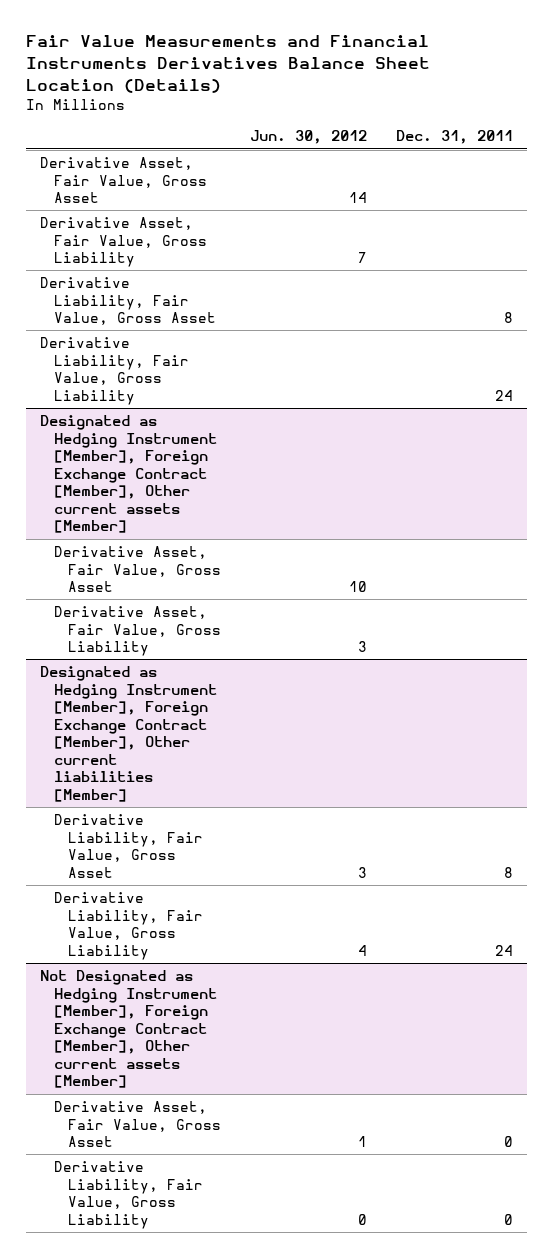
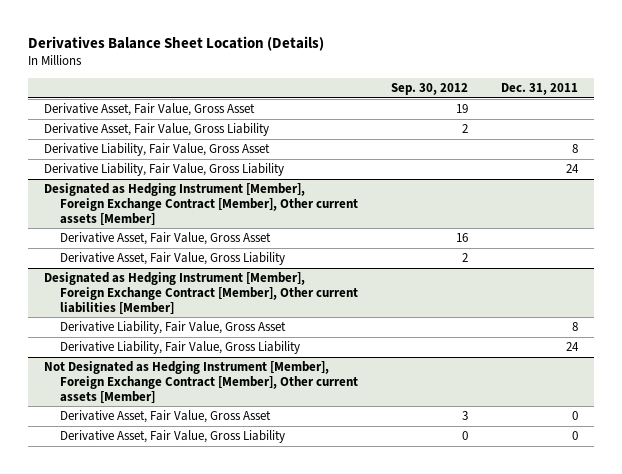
[25,35,430,93] Fair Value Measurements and Financial Instruments Derivatives Balance Sheet Location (Details) -> [27,35,324,51] Derivatives Balance Sheet Location (Details)
[249,130,367,145] Jun. 30, 2012 -> none
none -> [391,83,469,96] Sep. 30, 2012
[53,1160,203,1229] Derivative Liability, Fair Value, Gross Liability -> [60,430,286,444] Derivative Asset, Fair Value, Gross Liability

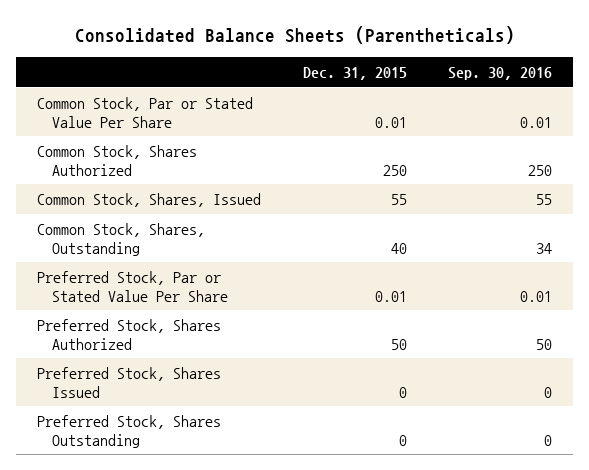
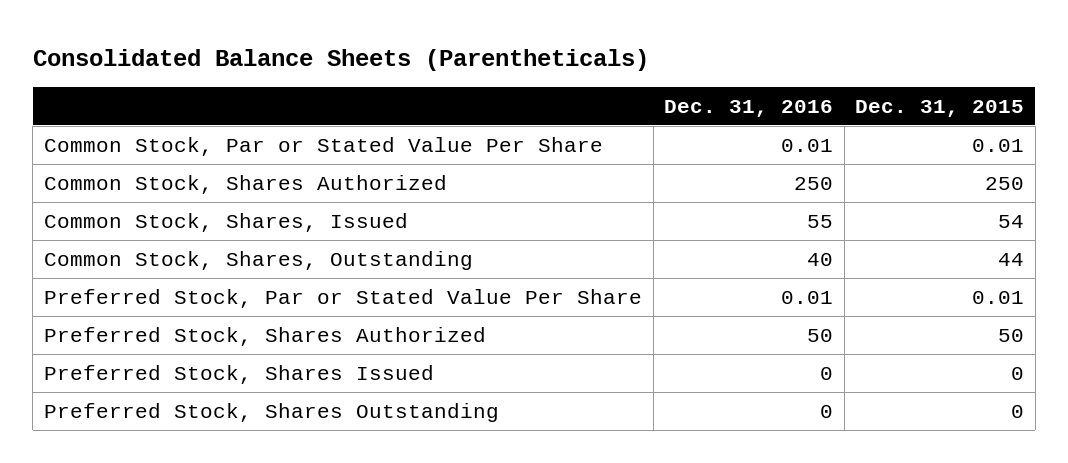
[448,67,553,81] Sep. 30, 2016 -> none
none -> [664,99,834,117] Dec. 31, 2016
[390,193,407,205] 55 -> [998,214,1025,228] 54
[390,242,407,254] 40 -> [998,252,1025,266] 44

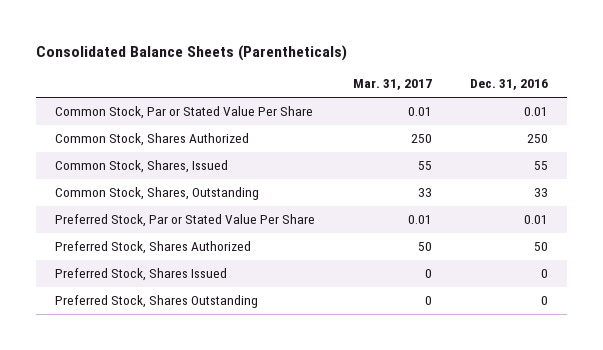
[855,99,1025,117] Dec. 31, 2015 -> none
none -> [352,79,432,91] Mar. 31, 2017
[807,252,834,266] 40 -> [533,188,548,198] 33

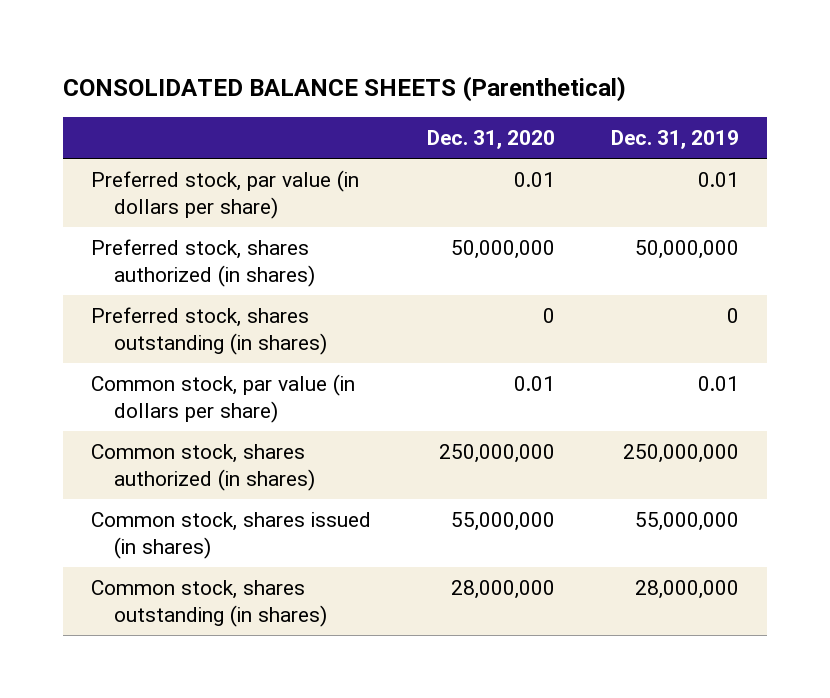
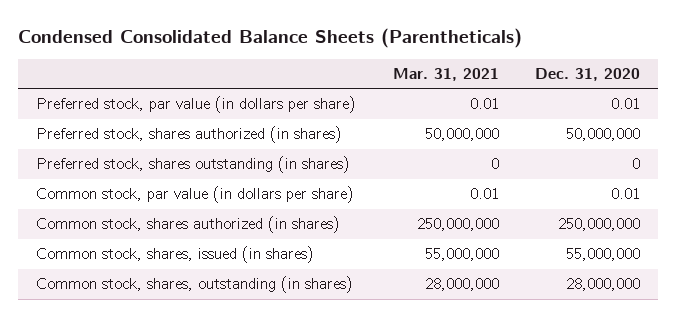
[63,75,627,102] CONSOLIDATED BALANCE SHEETS (Parenthetical) -> [17,27,522,48] Condensed Consolidated Balance Sheets (Parentheticals)
[610,129,739,149] Dec. 31, 2019 -> none
none -> [392,67,499,81] Mar. 31, 2021
[91,512,372,559] Common stock, shares issued (in shares) -> [36,246,315,264] Common stock, shares, issued (in shares)
[91,580,327,627] Common stock, shares outstanding (in shares) -> [36,276,354,294] Common stock, shares, outstanding (in shares)

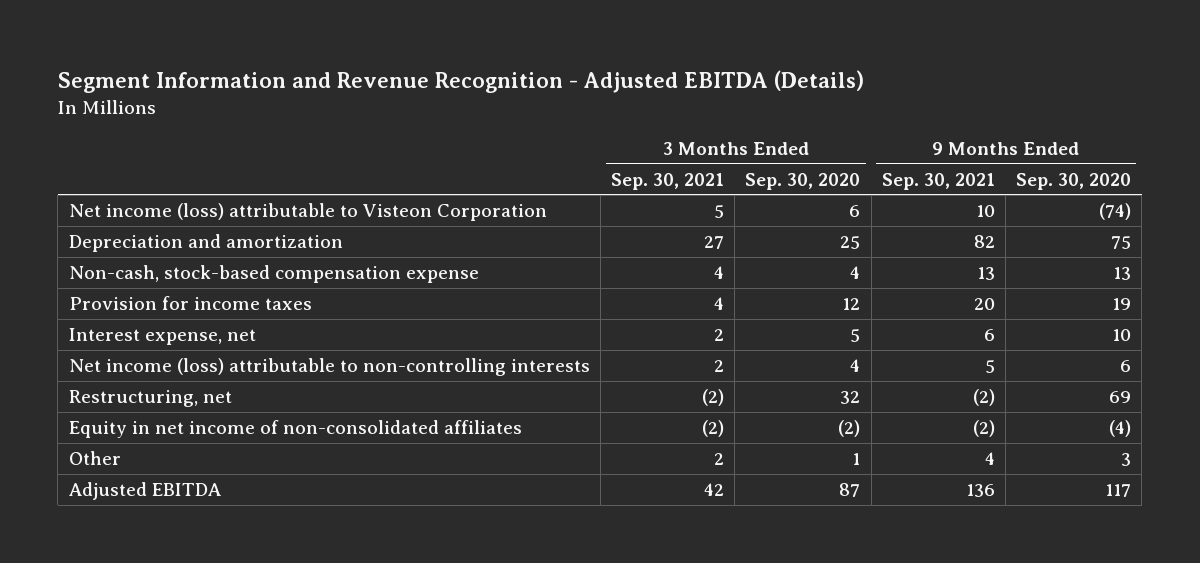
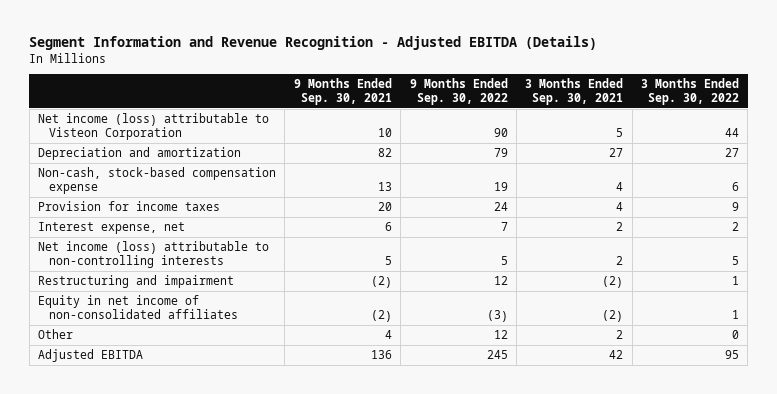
[745,172,861,190] Sep. 30, 2020 -> none
[1016,172,1132,190] Sep. 30, 2020 -> none
none -> [409,78,508,106] 9 Months Ended Sep. 30, 2022
none -> [641,78,740,106] 3 Months Ended Sep. 30, 2022
[68,390,232,408] Restructuring, net -> [38,274,235,288] Restructuring and impairment

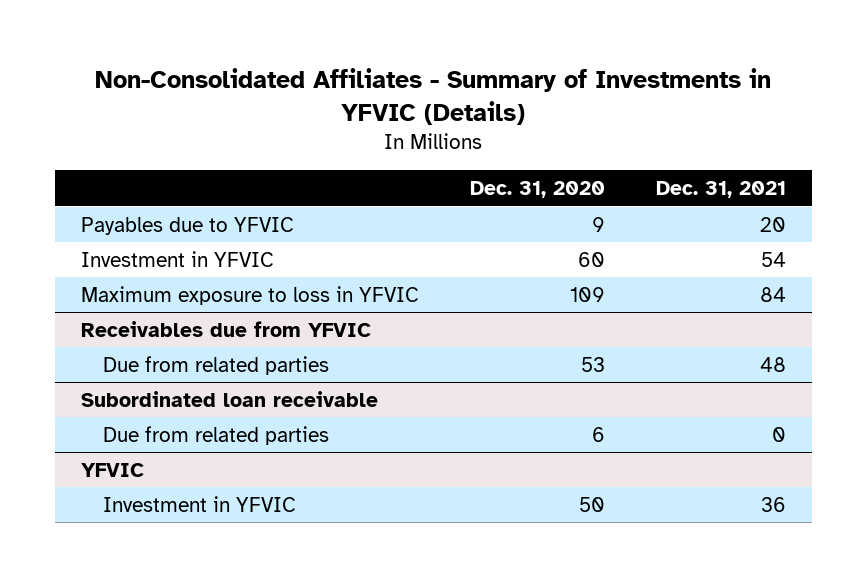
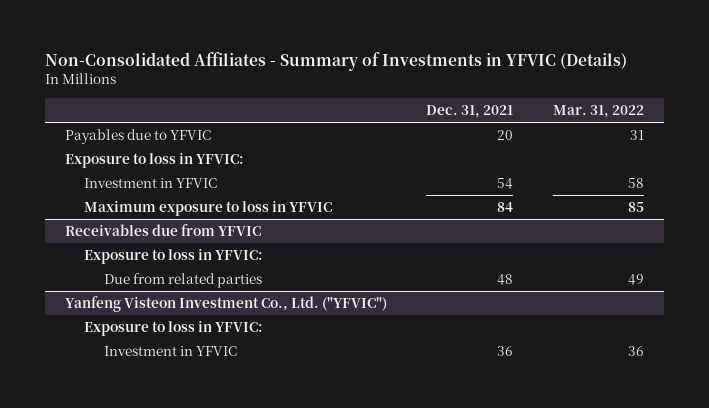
[469,181,605,199] Dec. 31, 2020 -> none
none -> [553,104,645,118] Mar. 31, 2022
none -> [64,152,244,168] Exposure to loss in YFVIC:
none -> [84,248,264,264] Exposure to loss in YFVIC:
[80,390,378,407] Subordinated loan receivable -> none
[102,425,329,445] Due from related parties -> none
[80,462,144,477] YFVIC -> [64,295,387,312] Yanfeng Visteon Investment Co., Ltd. ("YFVIC")
none -> [84,320,264,336] Exposure to loss in YFVIC:

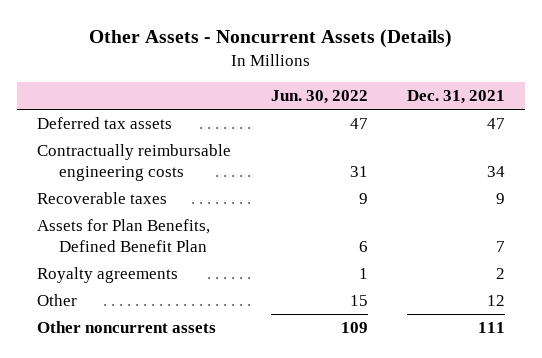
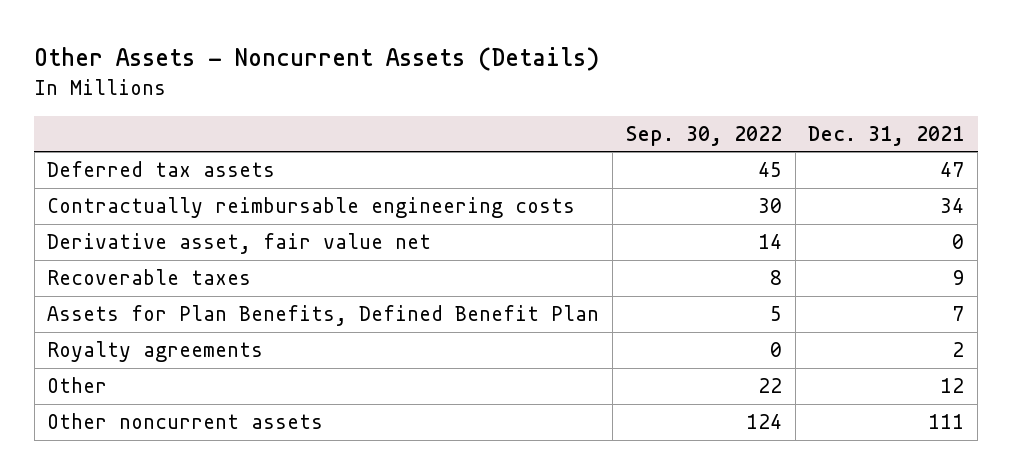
[270,90,368,105] Jun. 30, 2022 -> none
none -> [625,125,782,146] Sep. 30, 2022
none -> [47,233,432,255] Derivative asset, fair value net

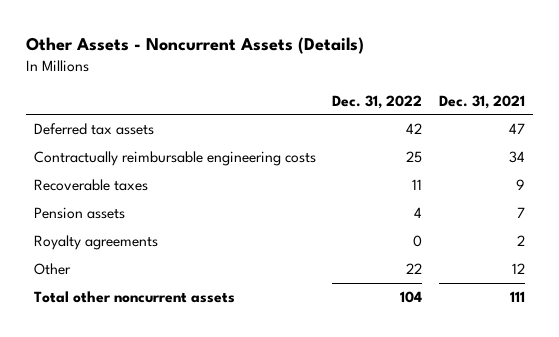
[625,125,782,146] Sep. 30, 2022 -> none
none -> [332,94,423,109] Dec. 31, 2022
[47,233,432,255] Derivative asset, fair value net -> none
[47,305,600,327] Assets for Plan Benefits, Defined Benefit Plan -> [34,206,126,219] Pension assets
[47,413,324,430] Other noncurrent assets -> [34,290,236,303] Total other noncurrent assets

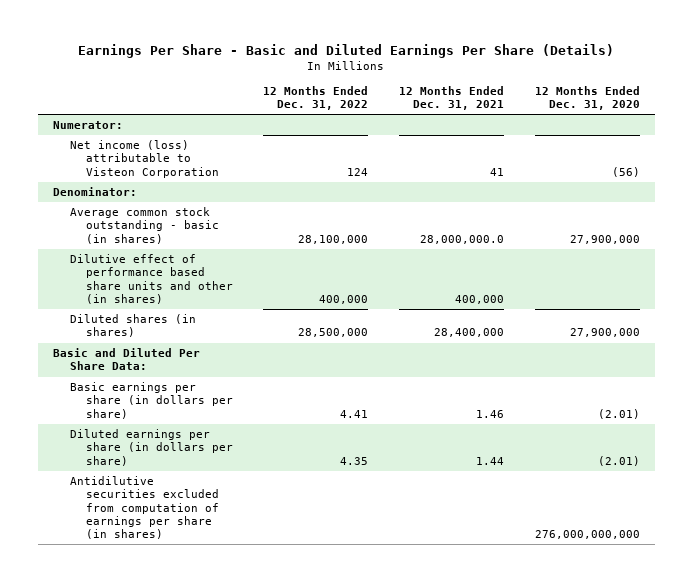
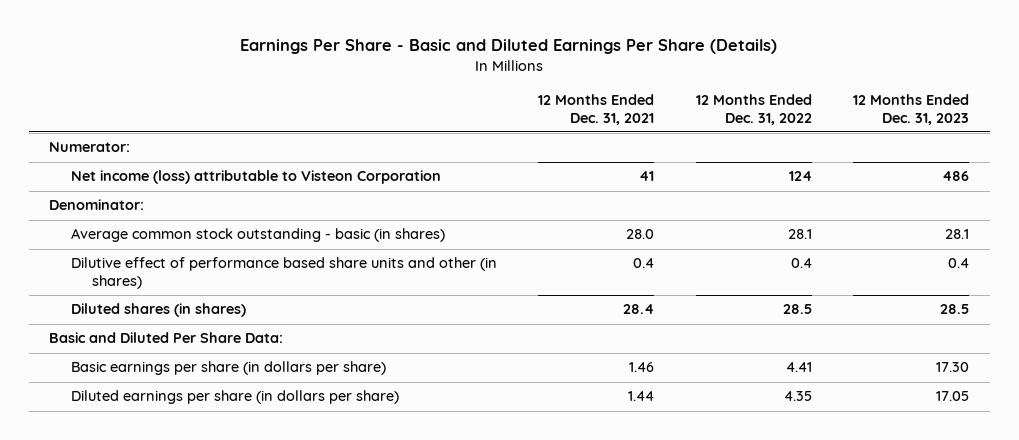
[534,86,640,111] 12 Months Ended Dec. 31, 2020 -> none
none -> [853,93,970,125] 12 Months Ended Dec. 31, 2023
[298,234,369,244] 28,100,000 -> [787,229,812,240] 28.1
[420,234,505,244] 28,000,000.0 -> [626,229,655,240] 28.0
[319,294,369,304] 400,000 -> [790,258,812,269] 0.4
[455,294,505,304] 400,000 -> [633,258,655,269] 0.4
[298,328,369,338] 28,500,000 -> [782,304,812,315] 28.5
[434,328,505,338] 28,400,000 -> [623,304,655,315] 28.4
[69,476,219,540] Antidilutive securities excluded from computation of earnings per share (in shares) -> none

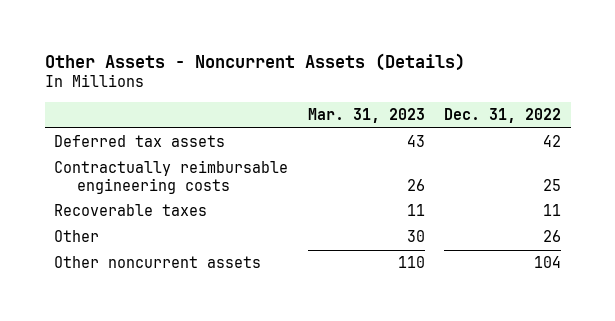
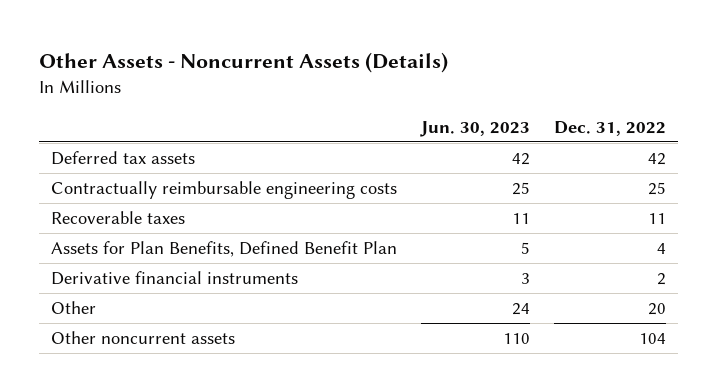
[307,108,425,124] Mar. 31, 2023 -> none
none -> [420,120,531,137] Jun. 30, 2023
none -> [51,240,398,257] Assets for Plan Benefits, Defined Benefit Plan
none -> [51,270,299,285] Derivative financial instruments
[542,230,561,243] 26 -> [648,302,667,315] 20

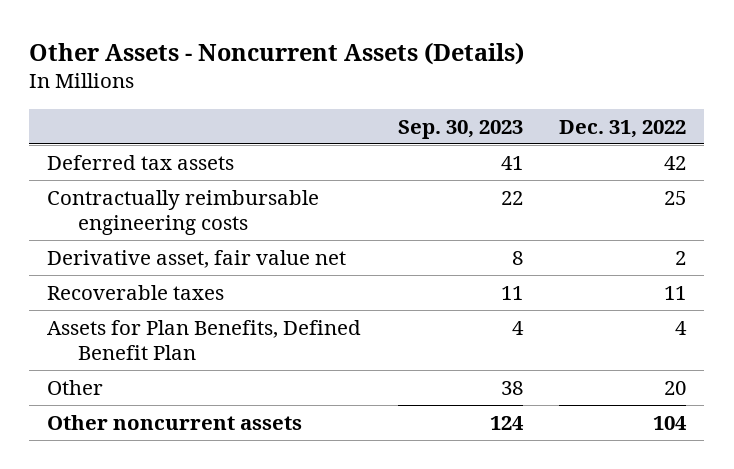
[420,120,531,137] Jun. 30, 2023 -> none
none -> [397,119,523,139] Sep. 30, 2023
none -> [47,249,347,268] Derivative asset, fair value net
[51,270,299,285] Derivative financial instruments -> none

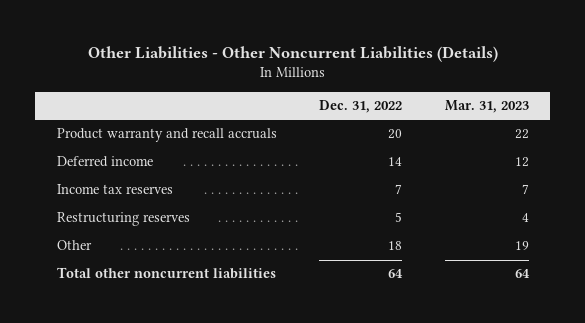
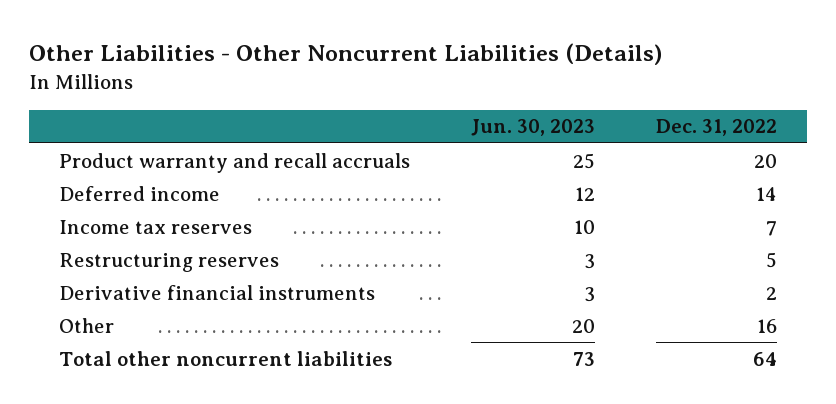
[444,100,529,114] Mar. 31, 2023 -> none
none -> [471,119,596,137] Jun. 30, 2023
none -> [59,284,376,300] Derivative financial instruments
[388,241,403,251] 18 -> [756,318,777,333] 16

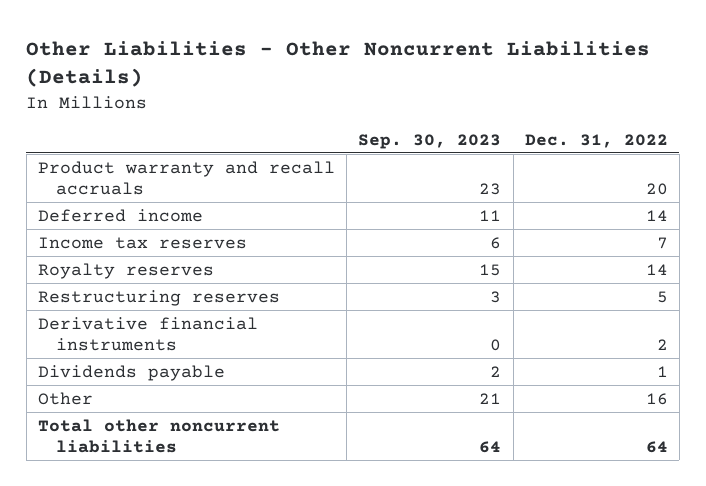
[471,119,596,137] Jun. 30, 2023 -> none
none -> [358,133,502,149] Sep. 30, 2023
none -> [38,262,215,279] Royalty reserves
none -> [38,364,226,381] Dividends payable

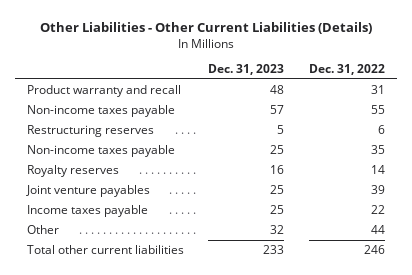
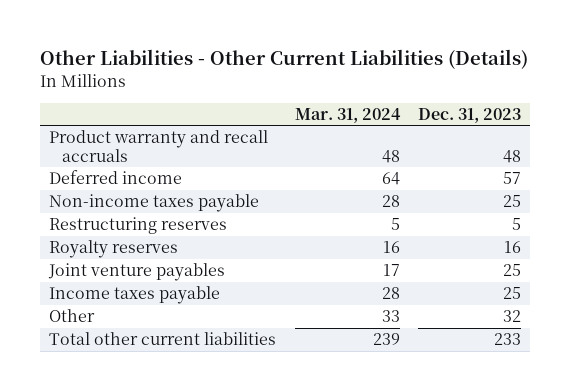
[308,64,385,76] Dec. 31, 2022 -> none
none -> [294,107,401,123] Mar. 31, 2024
[26,84,181,97] Product warranty and recall -> [49,130,269,162] Product warranty and recall accruals
[26,104,175,117] Non-income taxes payable -> [49,170,183,185] Deferred income
[26,124,154,137] Restructuring reserves -> [49,217,228,235] Restructuring reserves

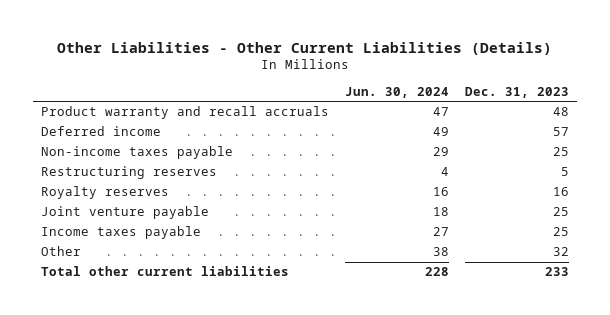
[294,107,401,123] Mar. 31, 2024 -> none
none -> [344,86,449,98] Jun. 30, 2024
[48,263,226,282] Joint venture payables -> [41,206,210,220] Joint venture payable

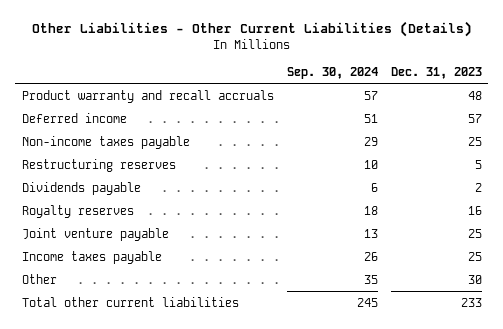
[344,86,449,98] Jun. 30, 2024 -> none
none -> [286,66,378,79] Sep. 30, 2024
none -> [21,181,141,195] Dividends payable
[552,247,569,257] 32 -> [467,274,482,284] 30

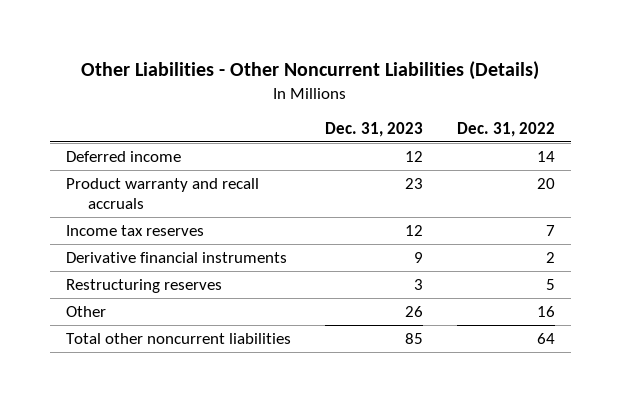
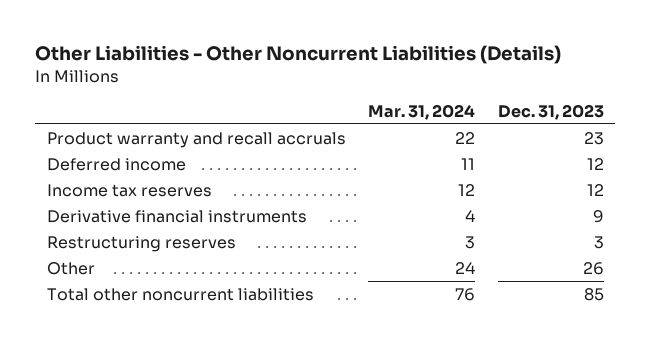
[456,122,555,138] Dec. 31, 2022 -> none
none -> [368,103,476,120] Mar. 31, 2024
[66,150,182,162] Deferred income -> [46,157,186,171] Deferred income

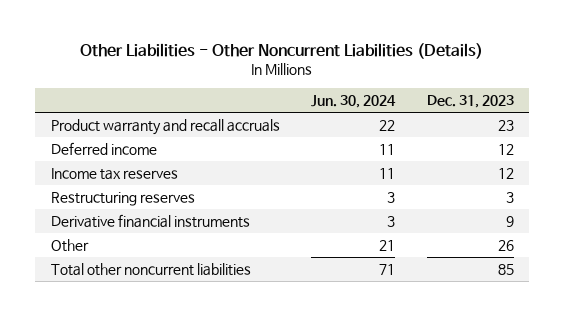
[368,103,476,120] Mar. 31, 2024 -> none
none -> [311,95,397,109] Jun. 30, 2024
[46,209,307,223] Derivative financial instruments -> [50,214,250,229] Derivative financial instruments

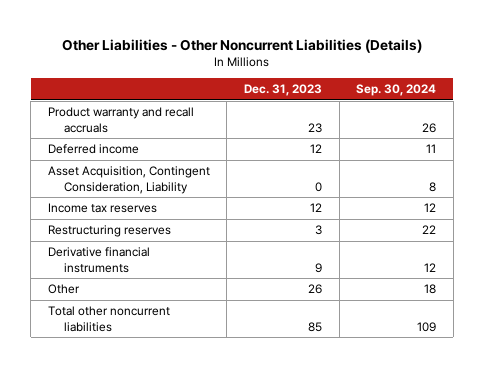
[311,95,397,109] Jun. 30, 2024 -> none
none -> [356,84,437,97] Sep. 30, 2024
none -> [47,166,210,194] Asset Acquisition, Contingent Consideration, Liability

